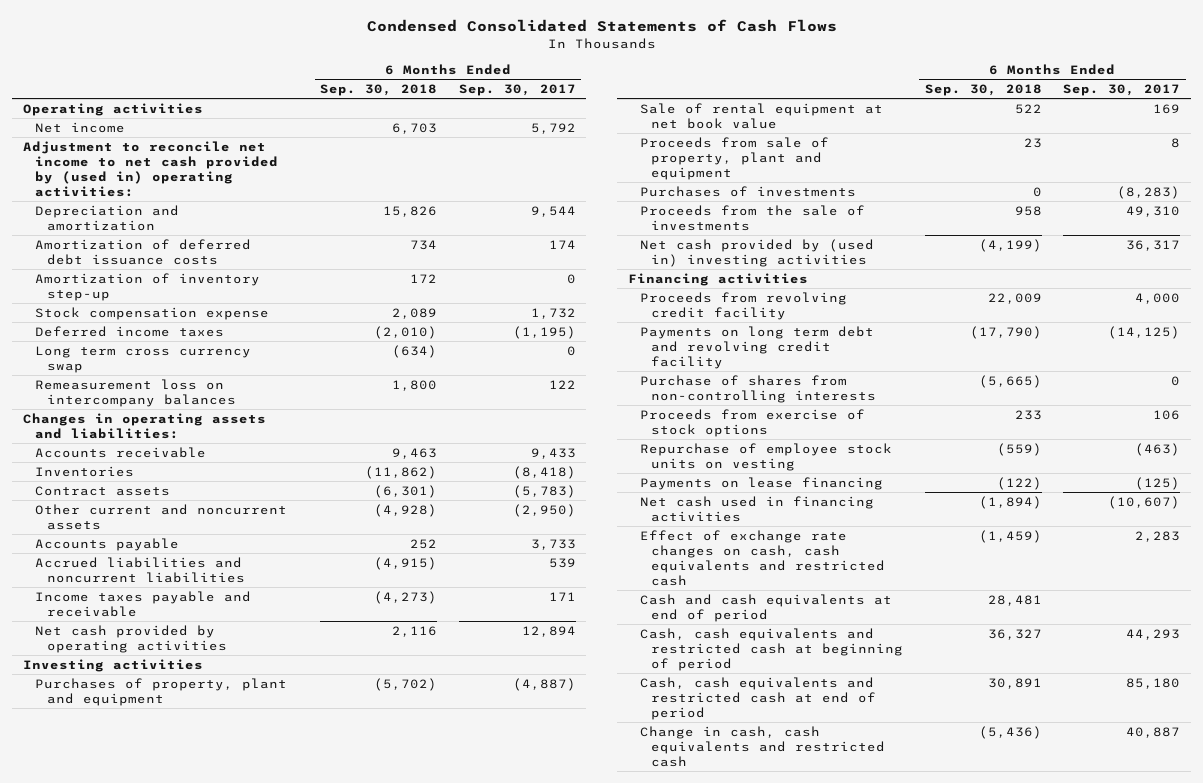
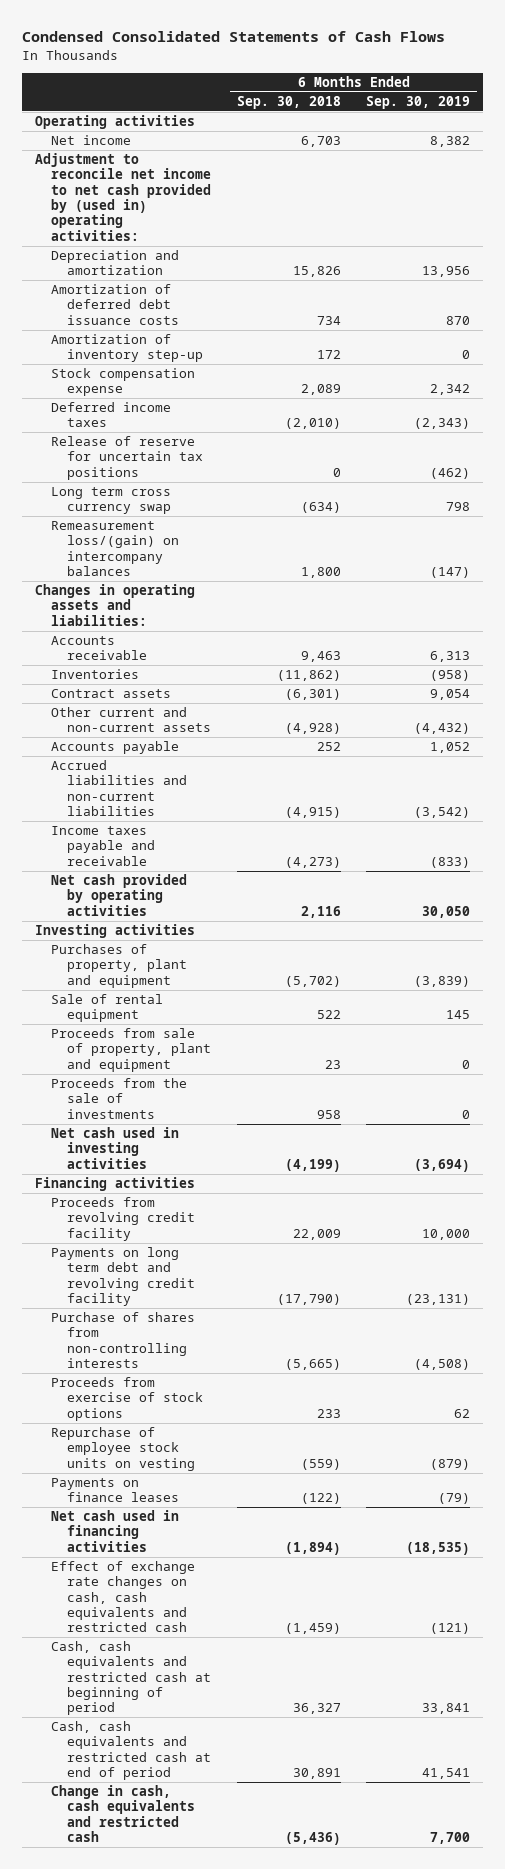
[458,83,576,96] Sep. 30, 2017 -> none
none -> [366,95,471,109] Sep. 30, 2019
none -> [51,436,204,480] Release of reserve for uncertain tax positions
[35,378,236,407] Remeasurement loss on intercompany balances -> [51,521,180,577] Remeasurement loss/(gain) on intercompany balances
[35,503,288,530] Other current and noncurrent assets -> [51,707,212,733] Other current and non-current assets
[35,556,245,583] Accrued liabilities and noncurrent liabilities -> [51,760,188,817] Accrued liabilities and non-current liabilities
[639,102,883,129] Sale of rental equipment at net book value -> [51,994,164,1023] Sale of rental equipment
[639,185,856,197] Purchases of investments -> none
[639,238,874,267] Net cash provided by (used in) investing activities -> [51,1127,180,1169] Net cash used in investing activities
[639,476,883,490] Payments on lease financing -> [51,1478,180,1503] Payments on finance leases
[639,593,892,622] Cash and cash equivalents at end of period -> none

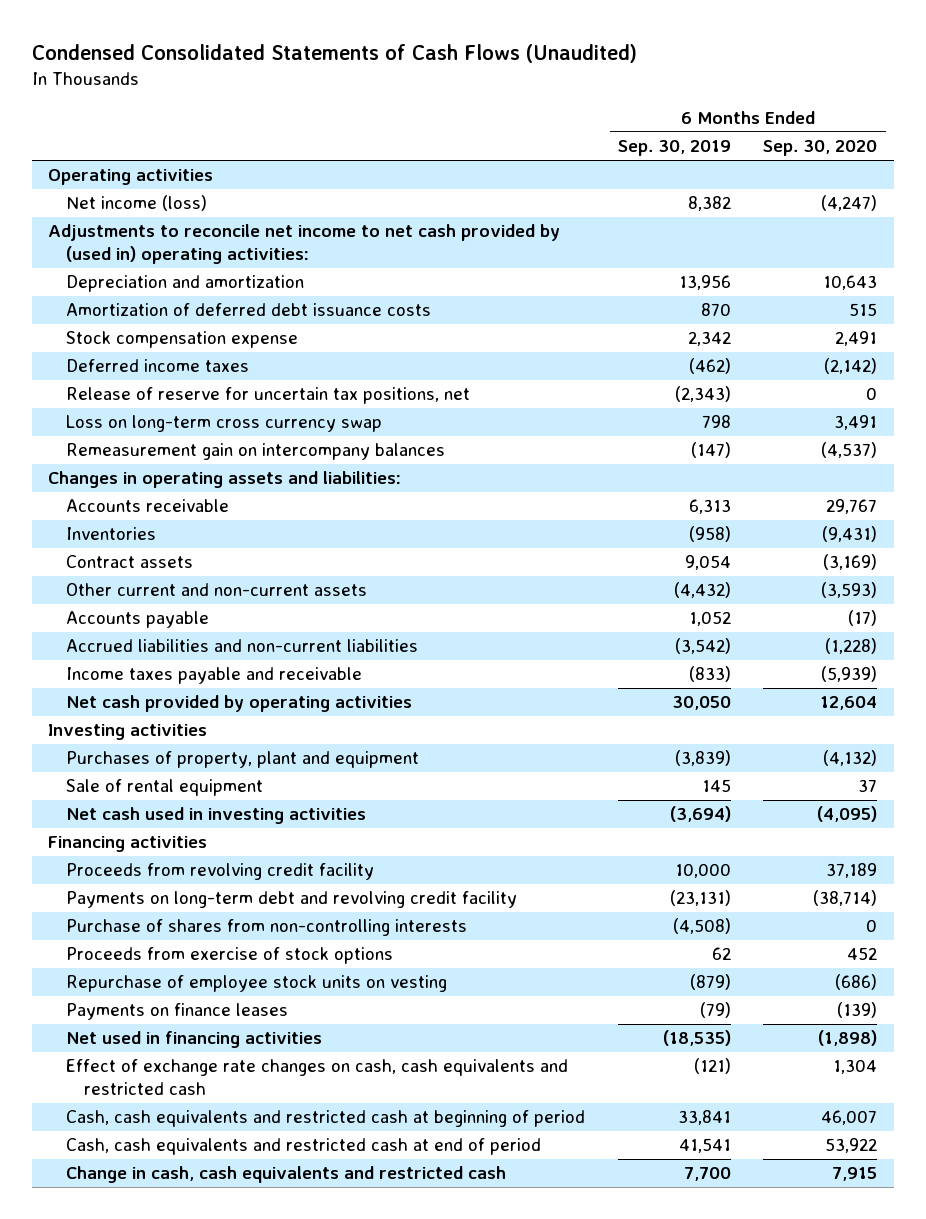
[22,31,446,43] Condensed Consolidated Statements of Cash Flows -> [31,44,637,64] Condensed Consolidated Statements of Cash Flows (Unaudited)
[236,95,341,109] Sep. 30, 2018 -> none
none -> [763,140,878,157] Sep. 30, 2020
[51,135,132,146] Net income -> [66,195,208,212] Net income (loss)
[35,153,212,241] Adjustment to reconcile net income to net cash provided by (used in) operating activities: -> [48,224,561,264] Adjustments to reconcile net income to net cash provided by (used in) operating activities:
[51,334,204,363] Amortization of inventory step-up -> none
[414,418,471,430] (2,343) -> [688,358,731,375] (462)
[51,436,204,480] Release of reserve for uncertain tax positions -> [66,387,471,405] Release of reserve for uncertain tax positions, net
[430,467,471,479] (462) -> [674,386,731,403] (2,343)
[51,487,172,515] Long term cross currency swap -> [66,415,383,433] Loss on long-term cross currency swap
[51,521,180,577] Remeasurement loss/(gain) on intercompany balances -> [66,443,446,461] Remeasurement gain on intercompany balances
[51,1028,212,1072] Proceeds from sale of property, plant and equipment -> none
[51,1078,188,1119] Proceeds from the sale of investments -> none
[51,1247,196,1307] Payments on long term debt and revolving credit facility -> [66,891,518,909] Payments on long-term debt and revolving credit facility
[51,1510,180,1552] Net cash used in financing activities -> [66,1031,323,1049] Net used in financing activities

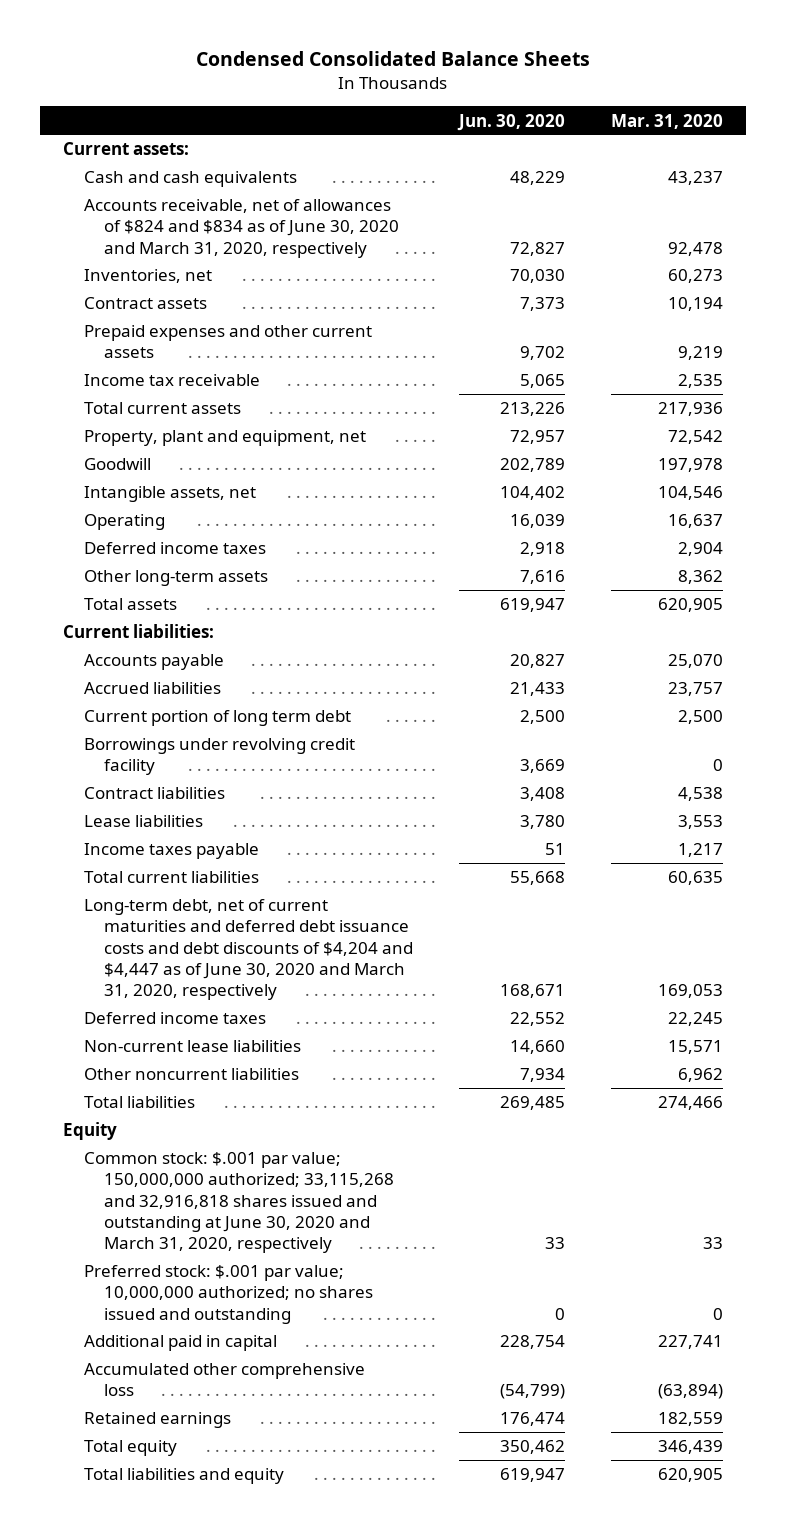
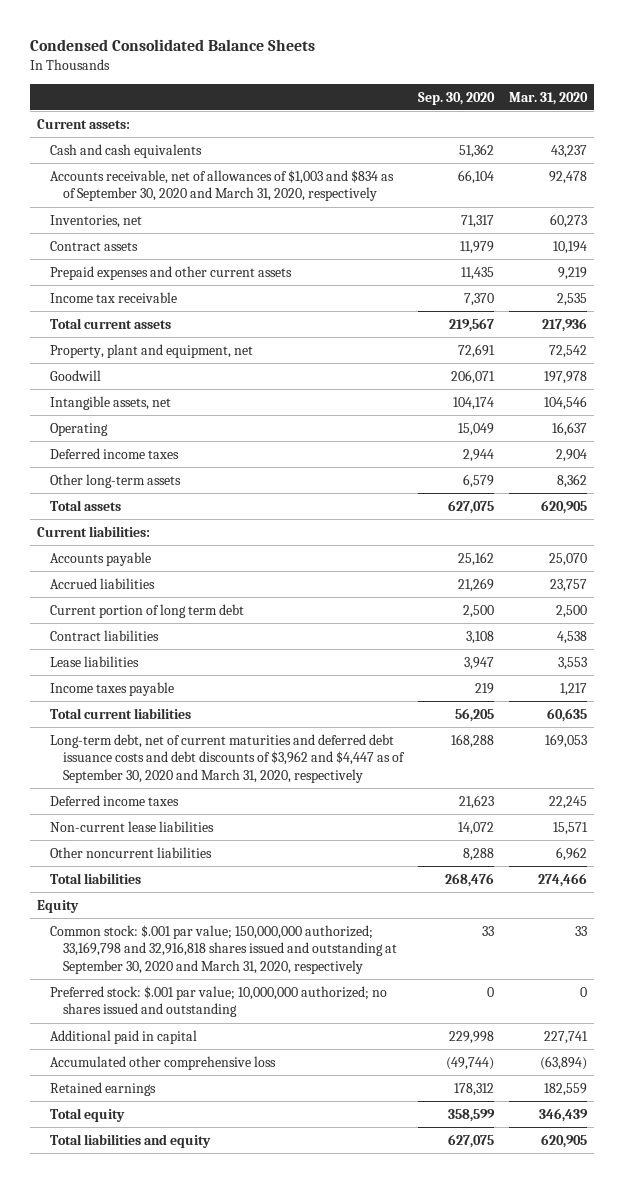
[457,113,566,131] Jun. 30, 2020 -> none
none -> [417,91,495,105] Sep. 30, 2020
[83,199,400,258] Accounts receivable, net of allowances of $824 and $834 as of June 30, 2020 and March 31, 2020, respectively -> [50,169,395,202] Accounts receivable, net of allowances of $1,003 and $834 as of September 30, 2020 and March 31, 2020, respectively
[83,738,355,776] Borrowings under revolving credit facility -> none
[83,899,414,1001] Long-term debt, net of current maturities and deferred debt issuance costs and debt discounts of $4,204 and $4,447 as of June 30, 2020 and March 31, 2020, respectively -> [50,733,405,783] Long-term debt, net of current maturities and deferred debt issuance costs and debt discounts of $3,962 and $4,447 as of September 30, 2020 and March 31, 2020, respectively
[83,1152,395,1254] Common stock: $.001 par value; 150,000,000 authorized; 33,115,268 and 32,916,818 shares issued and outstanding at June 30, 2020 and March 31, 2020, respectively -> [50,924,397,974] Common stock: $.001 par value; 150,000,000 authorized; 33,169,798 and 32,916,818 shares issued and outstanding at September 30, 2020 and March 31, 2020, respectively

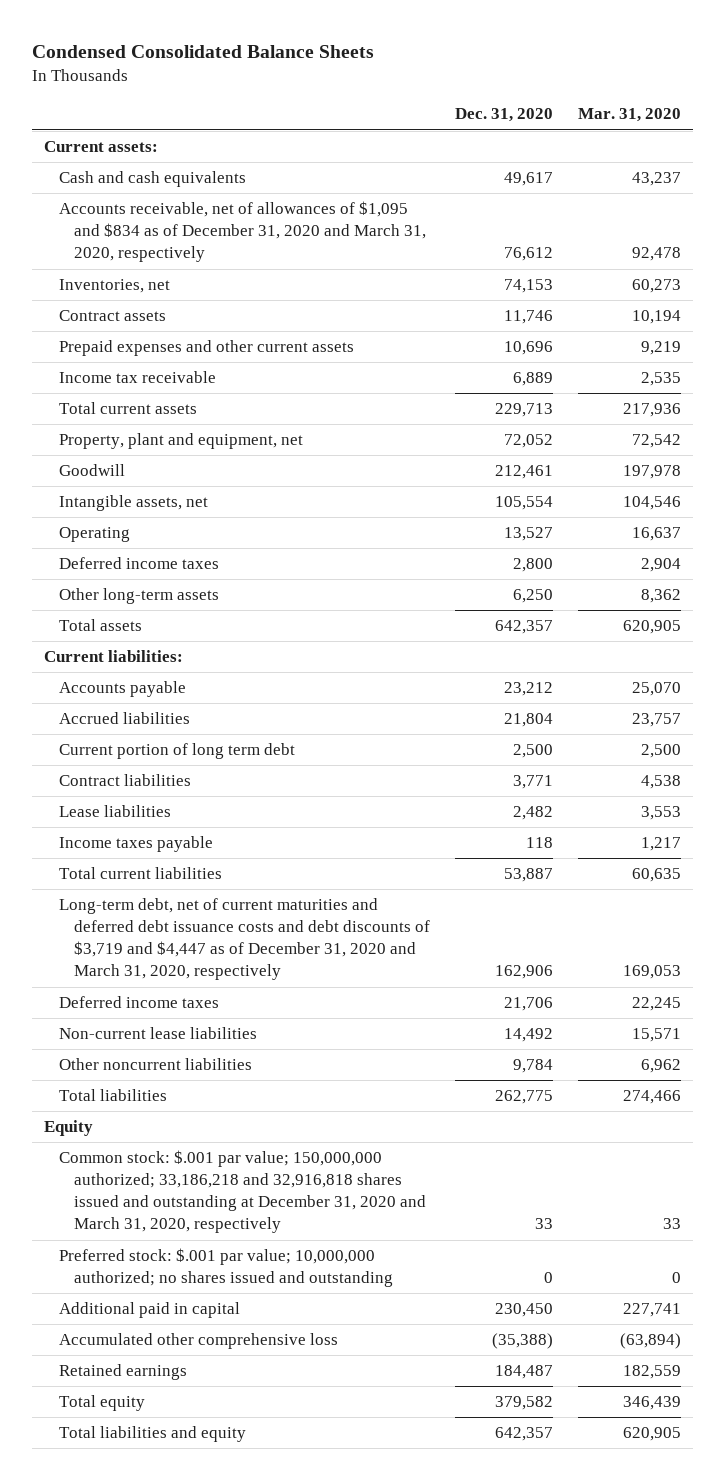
[417,91,495,105] Sep. 30, 2020 -> none
none -> [455,108,554,123] Dec. 31, 2020
[50,169,395,202] Accounts receivable, net of allowances of $1,003 and $834 as of September 30, 2020 and March 31, 2020, respectively -> [59,201,427,263] Accounts receivable, net of allowances of $1,095 and $834 as of December 31, 2020 and March 31, 2020, respectively
[50,733,405,783] Long-term debt, net of current maturities and deferred debt issuance costs and debt discounts of $3,962 and $4,447 as of September 30, 2020 and March 31, 2020, respectively -> [59,898,431,981] Long-term debt, net of current maturities and deferred debt issuance costs and debt discounts of $3,719 and $4,447 as of December 31, 2020 and March 31, 2020, respectively
[50,924,397,974] Common stock: $.001 par value; 150,000,000 authorized; 33,169,798 and 32,916,818 shares issued and outstanding at September 30, 2020 and March 31, 2020, respectively -> [59,1150,427,1234] Common stock: $.001 par value; 150,000,000 authorized; 33,186,218 and 32,916,818 shares issued and outstanding at December 31, 2020 and March 31, 2020, respectively

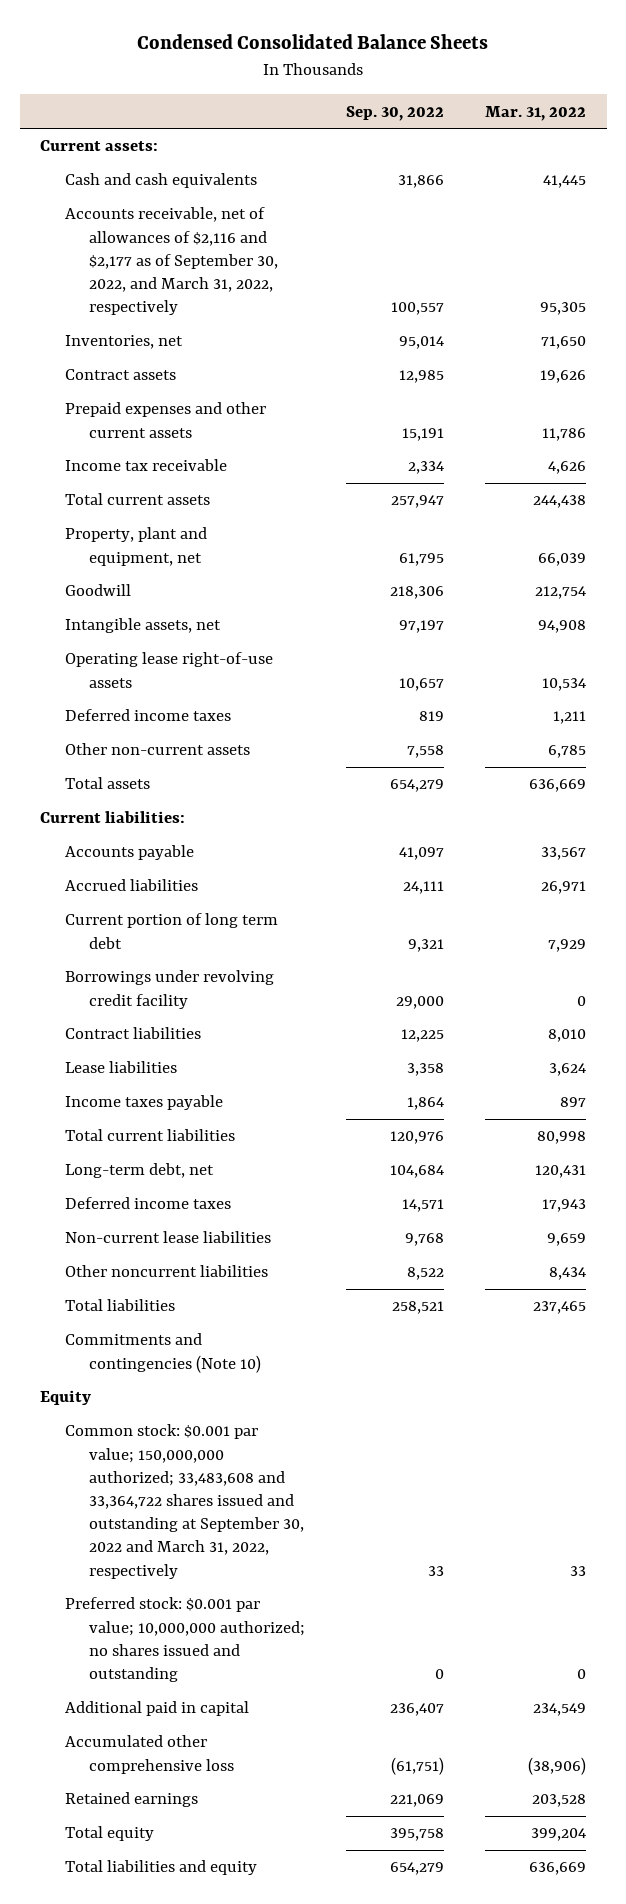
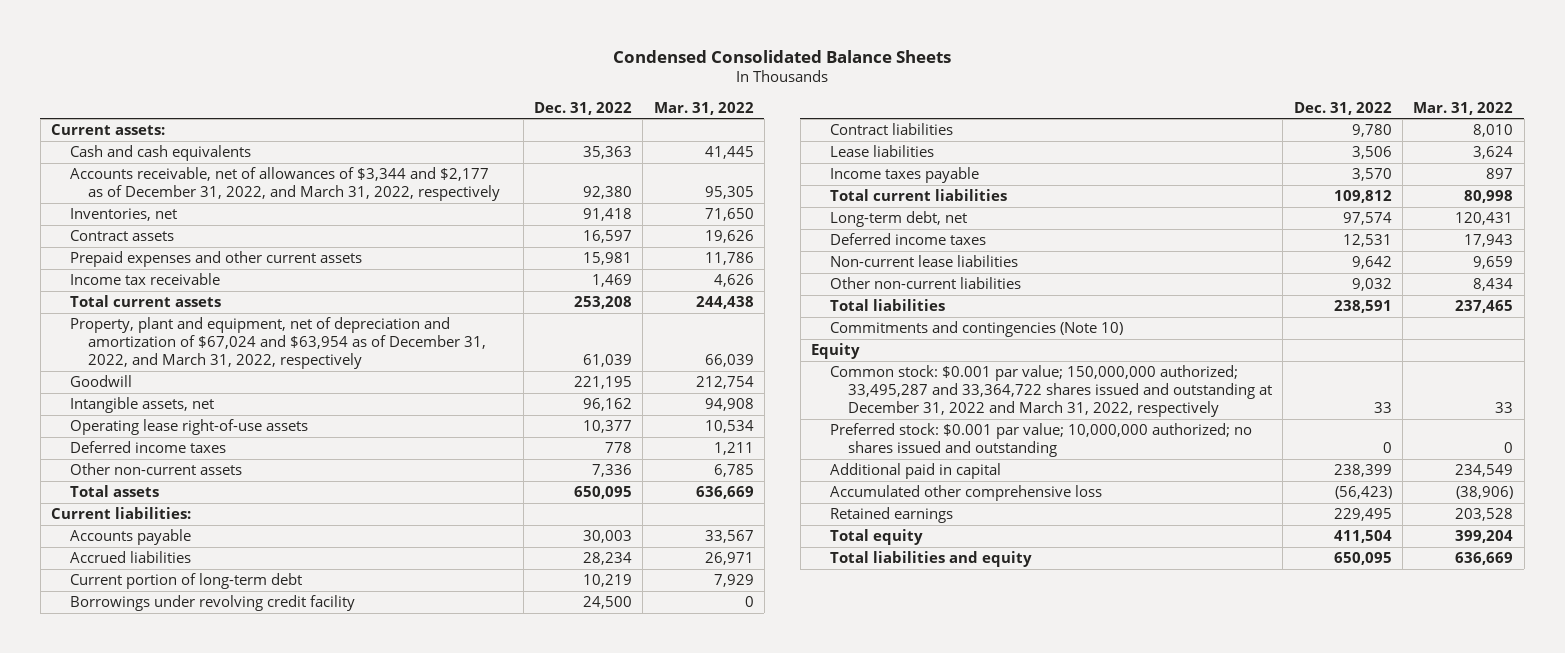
[346,105,445,121] Sep. 30, 2022 -> none
none -> [533,101,632,115] Dec. 31, 2022
[64,207,279,316] Accounts receivable, net of allowances of $2,116 and $2,177 as of September 30, 2022, and March 31, 2022, respectively -> [69,166,501,201] Accounts receivable, net of allowances of $3,344 and $2,177 as of December 31, 2022, and March 31, 2022, respectively
[64,527,207,566] Property, plant and equipment, net -> [69,316,487,369] Property, plant and equipment, net of depreciation and amortization of $67,024 and $63,954 as of December 31, 2022, and March 31, 2022, respectively
[64,913,278,949] Current portion of long term debt -> [69,572,302,589] Current portion of long-term debt
[64,1265,268,1278] Other noncurrent liabilities -> [829,276,1021,289] Other non-current liabilities
[64,1424,305,1579] Common stock: $0.001 par value; 150,000,000 authorized; 33,483,608 and 33,364,722 shares issued and outstanding at September 30, 2022 and March 31, 2022, respectively -> [829,364,1273,417] Common stock: $0.001 par value; 150,000,000 authorized; 33,495,287 and 33,364,722 shares issued and outstanding at December 31, 2022 and March 31, 2022, respectively

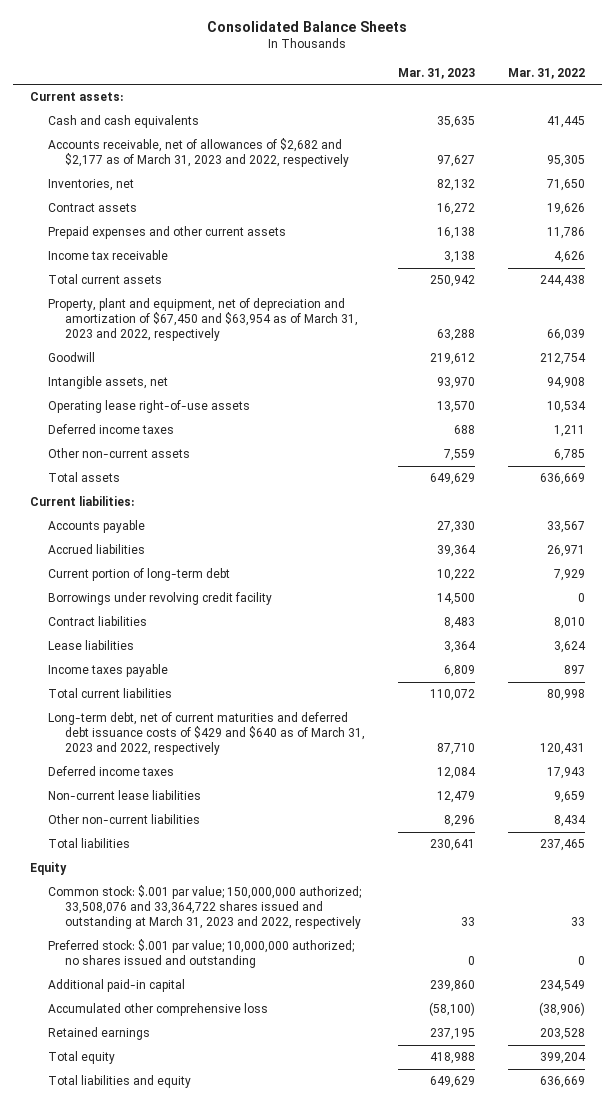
[613,49,952,63] Condensed Consolidated Balance Sheets -> [207,20,408,32] Consolidated Balance Sheets
[533,101,632,115] Dec. 31, 2022 -> none
none -> [398,67,476,79] Mar. 31, 2023
[69,166,501,201] Accounts receivable, net of allowances of $3,344 and $2,177 as of December 31, 2022, and March 31, 2022, respectively -> [47,138,350,168] Accounts receivable, net of allowances of $2,682 and $2,177 as of March 31, 2023 and 2022, respectively
[69,316,487,369] Property, plant and equipment, net of depreciation and amortization of $67,024 and $63,954 as of December 31, 2022, and March 31, 2022, respectively -> [47,298,359,342] Property, plant and equipment, net of depreciation and amortization of $67,450 and $63,954 as of March 31, 2023 and 2022, respectively
[829,210,967,227] Long-term debt, net -> [47,712,366,756] Long-term debt, net of current maturities and deferred debt issuance costs of $429 and $640 as of March 31, 2023 and 2022, respectively
[829,320,1123,337] Commitments and contingencies (Note 10) -> none
[829,364,1273,417] Common stock: $0.001 par value; 150,000,000 authorized; 33,495,287 and 33,364,722 shares issued and outstanding at December 31, 2022 and March 31, 2022, respectively -> [47,885,362,930] Common stock: $.001 par value; 150,000,000 authorized; 33,508,076 and 33,364,722 shares issued and outstanding at March 31, 2023 and 2022, respectively
[829,422,1252,457] Preferred stock: $0.001 par value; 10,000,000 authorized; no shares issued and outstanding -> [47,939,354,969] Preferred stock: $.001 par value; 10,000,000 authorized; no shares issued and outstanding
[829,462,1001,479] Additional paid in capital -> [47,979,185,993] Additional paid-in capital

